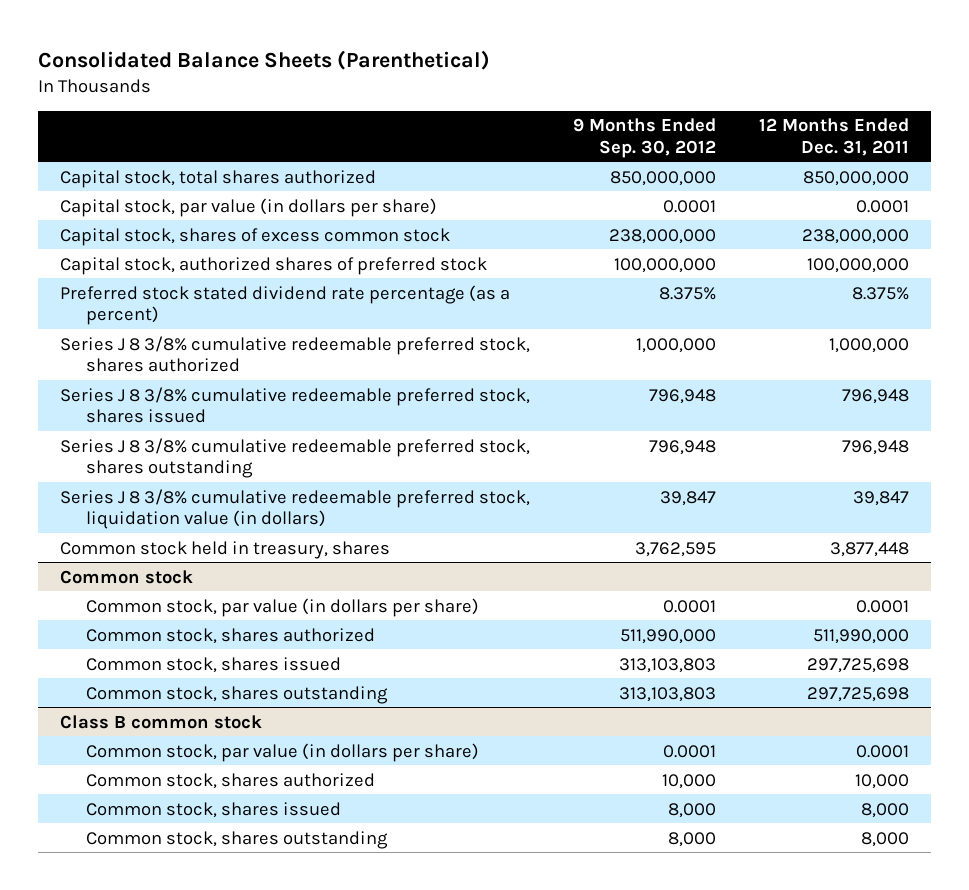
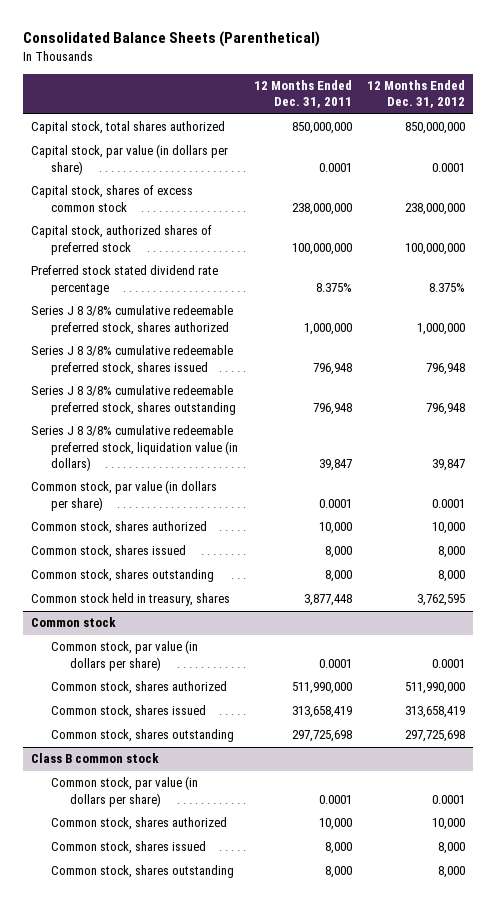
[572,118,716,158] 9 Months Ended Sep. 30, 2012 -> none
none -> [367,80,466,109] 12 Months Ended Dec. 31, 2012
[59,284,510,326] Preferred stock stated dividend rate percentage (as a percent) -> [30,265,218,295] Preferred stock stated dividend rate percentage
none -> [30,480,217,511] Common stock, par value (in dollars per share)
none -> [30,521,207,535] Common stock, shares authorized
none -> [30,545,186,559] Common stock, shares issued
none -> [30,569,214,583] Common stock, shares outstanding
[807,657,910,673] 297,725,698 -> [291,706,352,719] 313,658,419

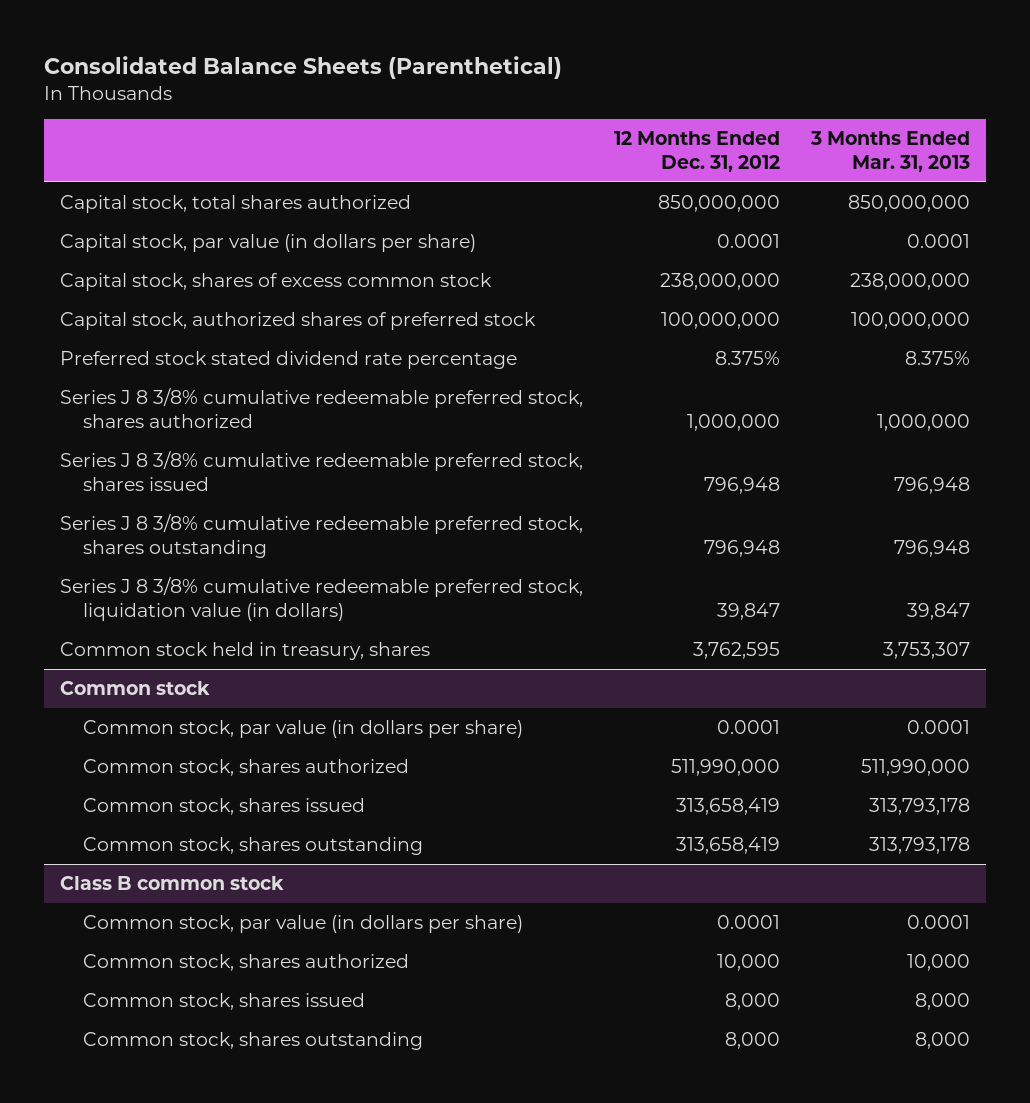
[253,80,352,109] 12 Months Ended Dec. 31, 2011 -> none
none -> [810,131,971,173] 3 Months Ended Mar. 31, 2013
[30,480,217,511] Common stock, par value (in dollars per share) -> none
[30,521,207,535] Common stock, shares authorized -> none
[30,545,186,559] Common stock, shares issued -> none
[30,569,214,583] Common stock, shares outstanding -> none
[405,730,466,743] 297,725,698 -> [675,837,780,855] 313,658,419

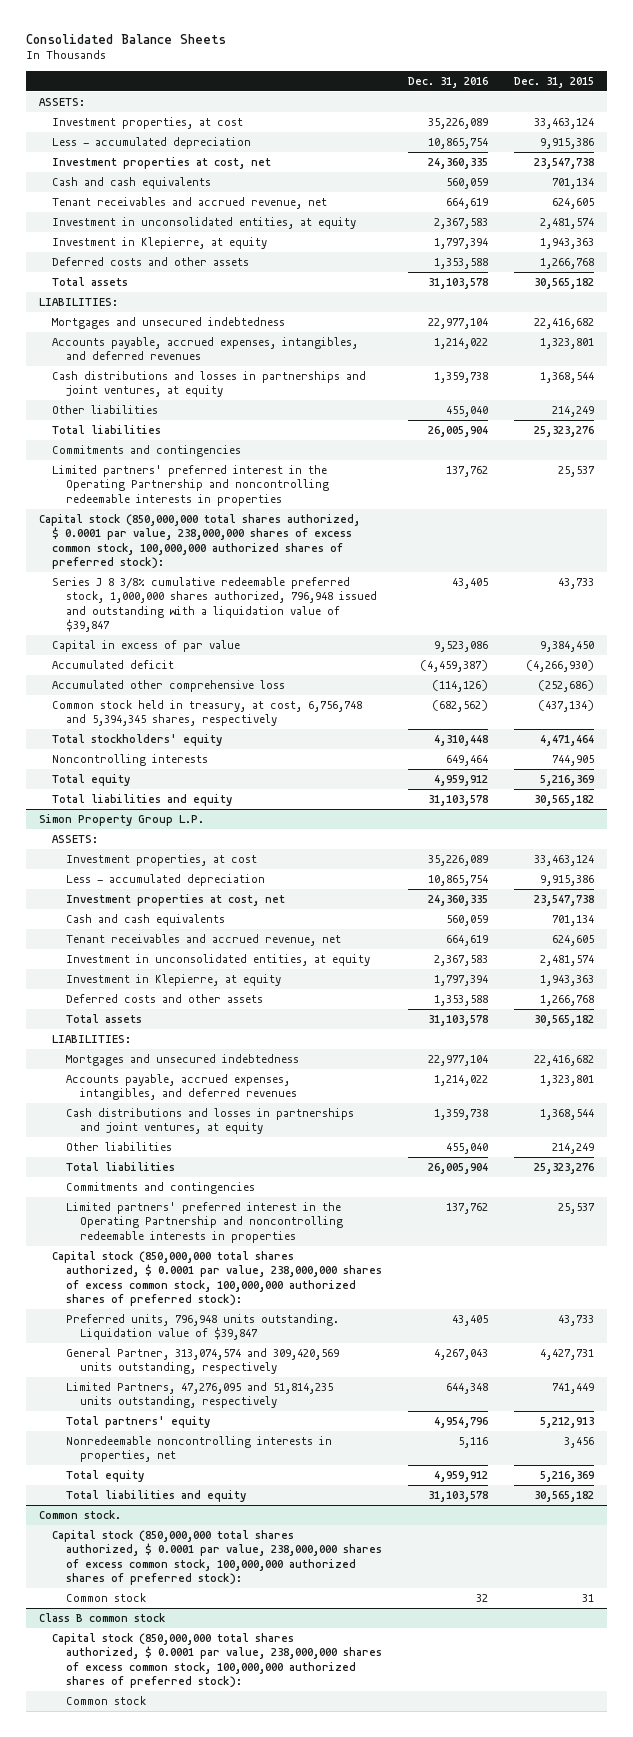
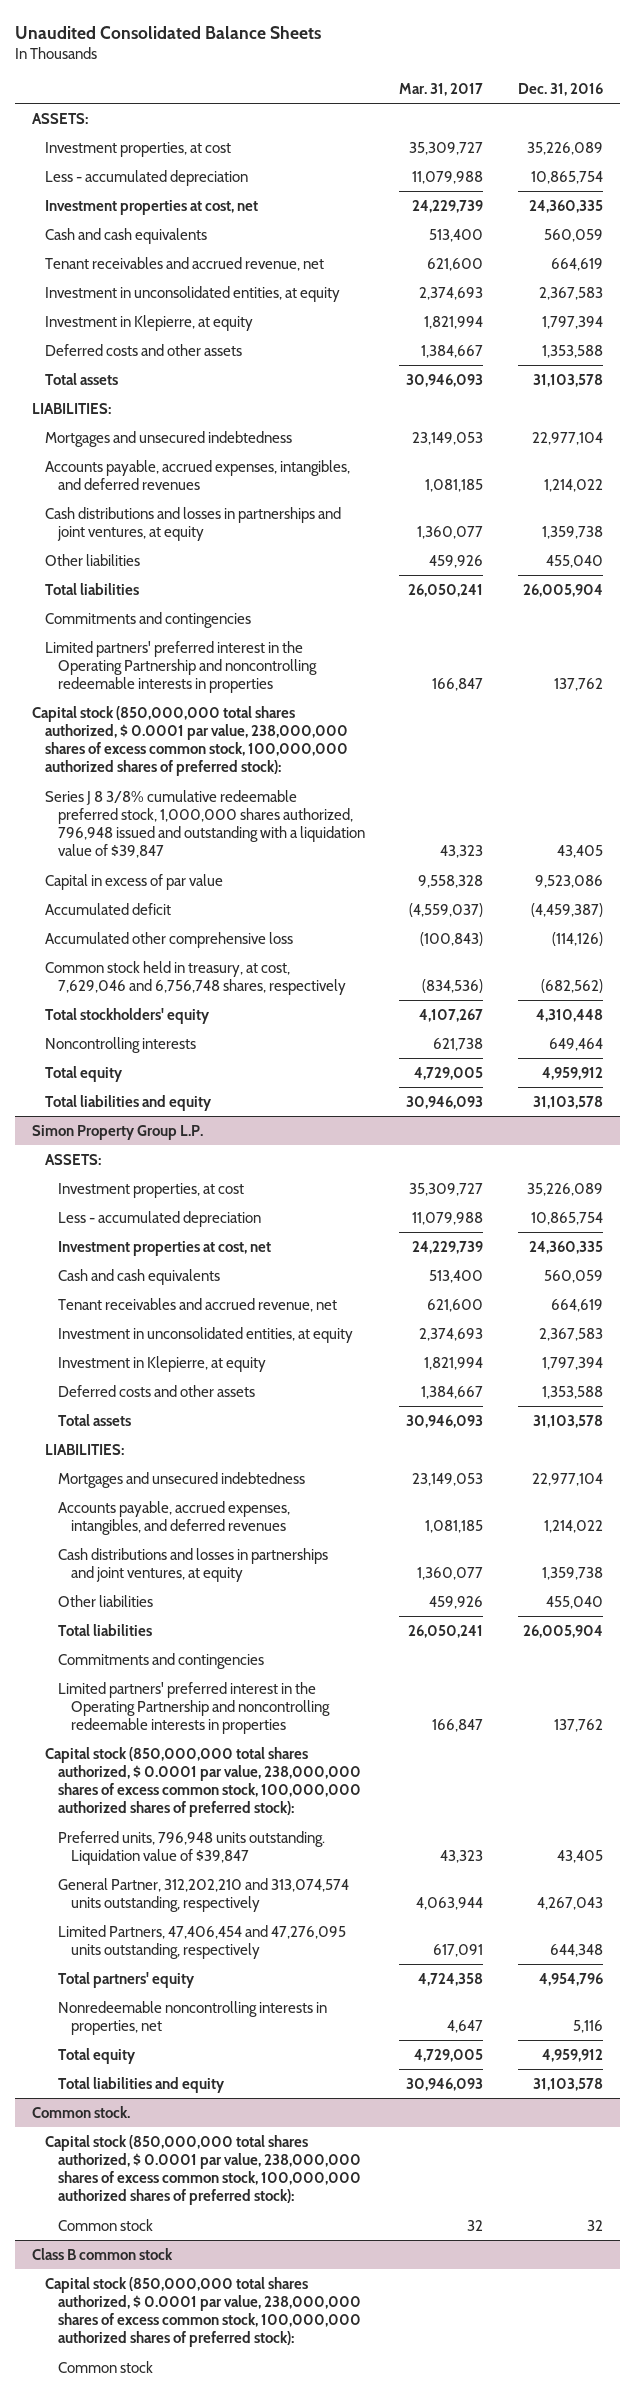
[25,33,226,44] Consolidated Balance Sheets -> [15,25,322,39] Unaudited Consolidated Balance Sheets
[514,76,595,88] Dec. 31, 2015 -> none
none -> [399,82,484,96] Mar. 31, 2017
[52,699,363,727] Common stock held in treasury, at cost, 6,756,748 and 5,394,345 shares, respectively -> [45,960,347,996] Common stock held in treasury, at cost, 7,629,046 and 6,756,748 shares, respectively
[66,1347,340,1375] General Partner, 313,074,574 and 309,420,569 units outstanding, respectively -> [58,1877,350,1913] General Partner, 312,202,210 and 313,074,574 units outstanding, respectively
[66,1381,334,1409] Limited Partners, 47,276,095 and 51,814,235 units outstanding, respectively -> [58,1924,347,1960] Limited Partners, 47,406,454 and 47,276,095 units outstanding, respectively

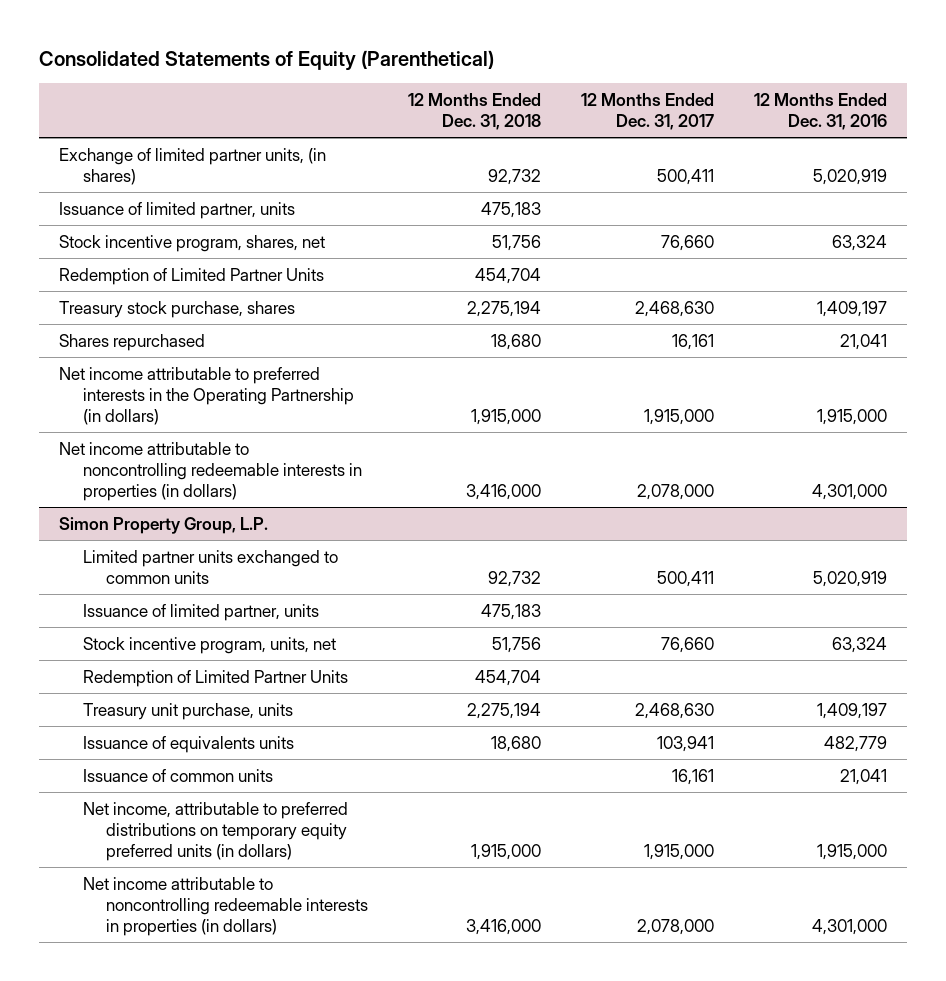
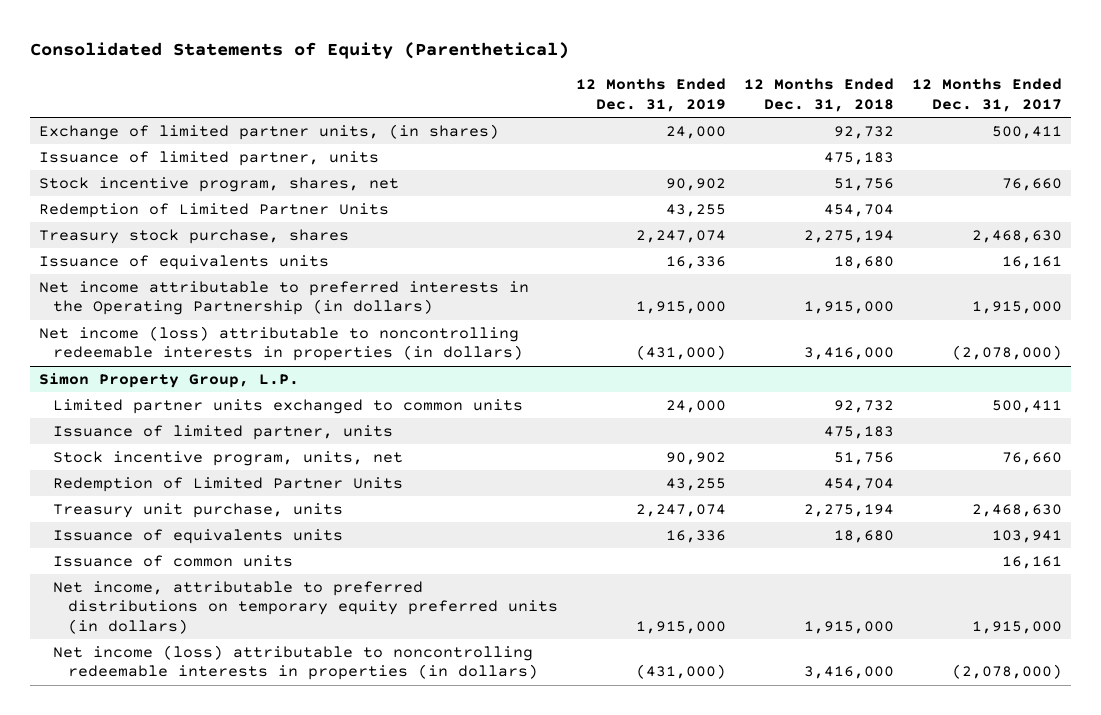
[753,93,887,131] 12 Months Ended Dec. 31, 2016 -> none
none -> [576,78,727,112] 12 Months Ended Dec. 31, 2019
[59,333,206,351] Shares repurchased -> [38,254,329,270] Issuance of equivalents units
[59,441,362,502] Net income attributable to noncontrolling redeemable interests in properties (in dollars) -> [38,325,524,362] Net income (loss) attributable to noncontrolling redeemable interests in properties (in dollars)
[637,484,715,501] 2,078,000 -> [951,345,1062,361] (2,078,000)
[82,876,369,937] Net income attributable to noncontrolling redeemable interests in properties (in dollars) -> [53,644,539,681] Net income (loss) attributable to noncontrolling redeemable interests in properties (in dollars)
[637,919,715,936] 2,078,000 -> [951,664,1062,680] (2,078,000)

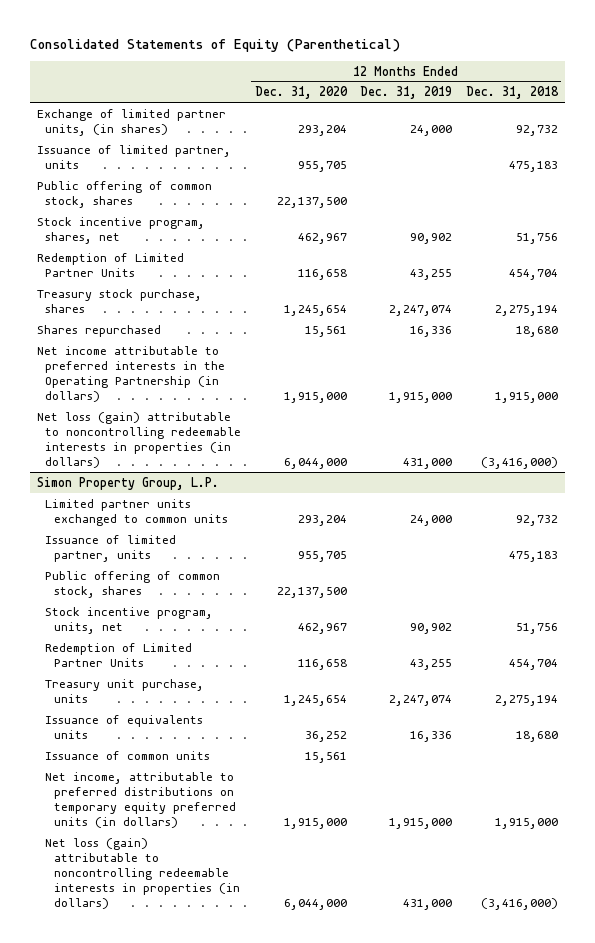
[911,78,1062,112] 12 Months Ended Dec. 31, 2017 -> none
none -> [254,86,348,100] Dec. 31, 2020
none -> [36,180,212,208] Public offering of common stock, shares
[38,254,329,270] Issuance of equivalents units -> [36,324,161,337] Shares repurchased
[38,325,524,362] Net income (loss) attributable to noncontrolling redeemable interests in properties (in dollars) -> [36,411,242,468] Net loss (gain) attributable to noncontrolling redeemable interests in properties (in dollars)
[636,345,727,361] (431,000) -> [403,457,453,469] 431,000
[804,347,895,361] 3,416,000 -> [480,456,558,469] (3,416,000)
none -> [45,570,221,598] Public offering of common stock, shares
[53,644,539,681] Net income (loss) attributable to noncontrolling redeemable interests in properties (in dollars) -> [45,837,241,909] Net loss (gain) attributable to noncontrolling redeemable interests in properties (in dollars)
[636,664,727,680] (431,000) -> [403,898,453,910] 431,000
[804,666,895,680] 3,416,000 -> [480,897,558,910] (3,416,000)

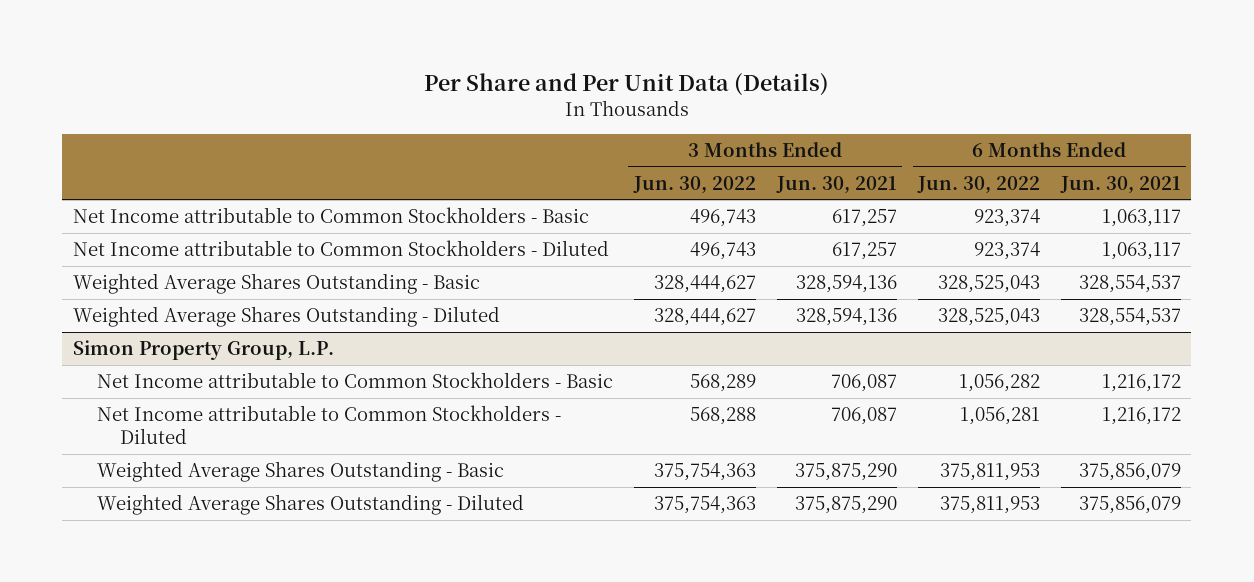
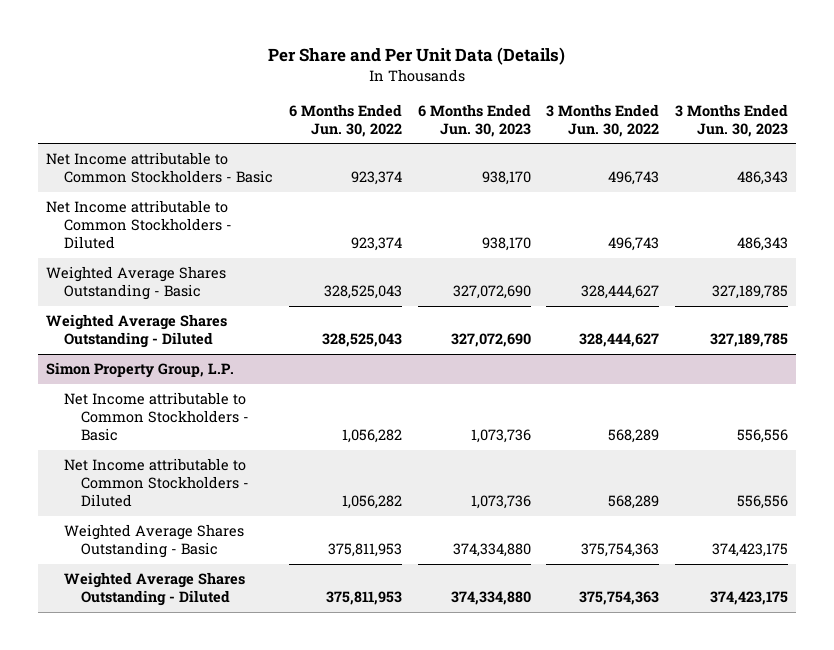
[775,175,897,194] Jun. 30, 2021 -> none
[1059,175,1181,194] Jun. 30, 2021 -> none
none -> [417,103,531,137] 6 Months Ended Jun. 30, 2023
none -> [675,103,789,137] 3 Months Ended Jun. 30, 2023
[689,407,756,426] 568,288 -> [608,495,660,510] 568,289
[959,407,1040,426] 1,056,281 -> [341,495,402,510] 1,056,282

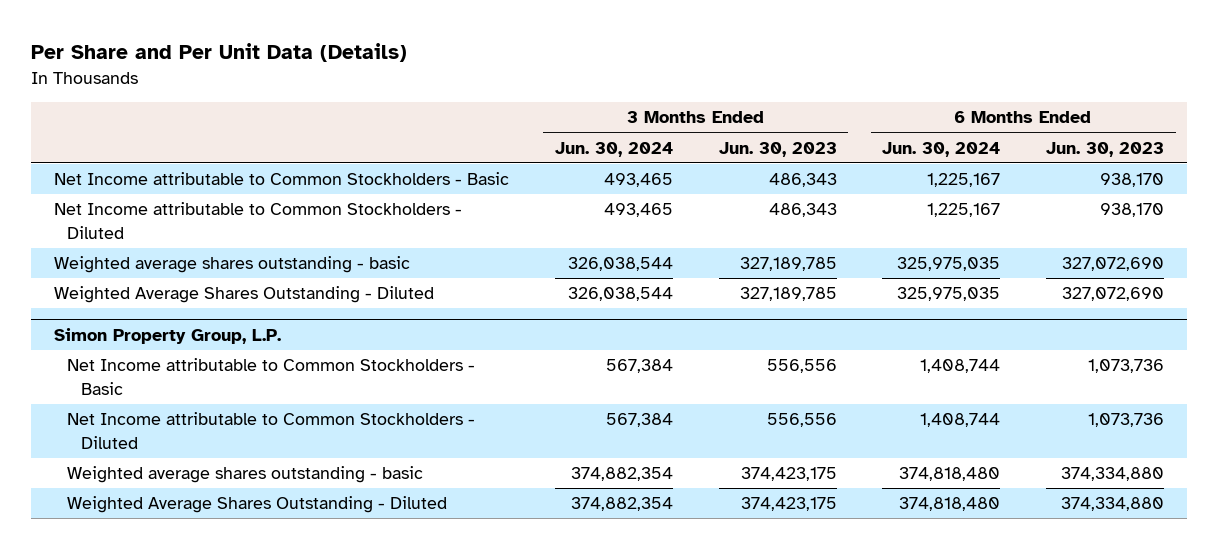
[288,103,402,137] 6 Months Ended Jun. 30, 2022 -> none
[546,103,660,137] 3 Months Ended Jun. 30, 2022 -> none
none -> [554,141,673,157] Jun. 30, 2024
none -> [882,141,1001,157] Jun. 30, 2024
[46,266,227,301] Weighted Average Shares Outstanding - Basic -> [53,256,410,274] Weighted average shares outstanding - basic
[63,524,244,559] Weighted Average Shares Outstanding - Basic -> [67,466,424,484] Weighted average shares outstanding - basic

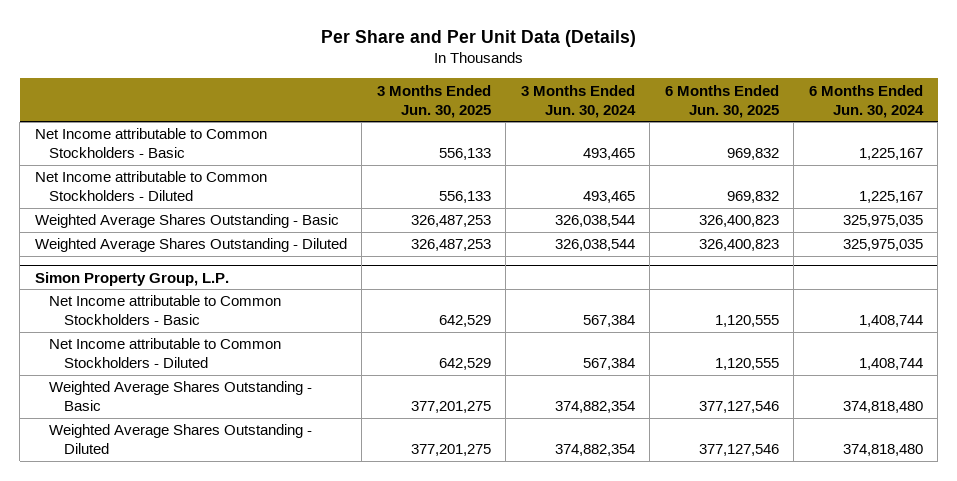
[718,141,837,157] Jun. 30, 2023 -> none
[1046,141,1165,157] Jun. 30, 2023 -> none
none -> [376,84,491,118] 3 Months Ended Jun. 30, 2025
none -> [664,84,779,118] 6 Months Ended Jun. 30, 2025
[53,256,410,274] Weighted average shares outstanding - basic -> [34,214,339,229] Weighted Average Shares Outstanding - Basic
[67,466,424,484] Weighted average shares outstanding - basic -> [49,381,313,412] Weighted Average Shares Outstanding - Basic

